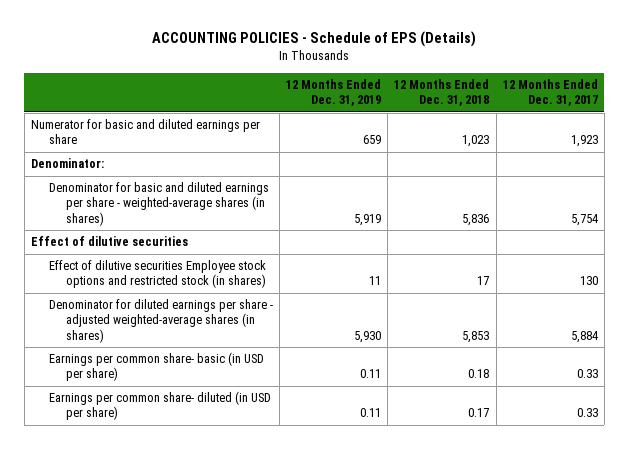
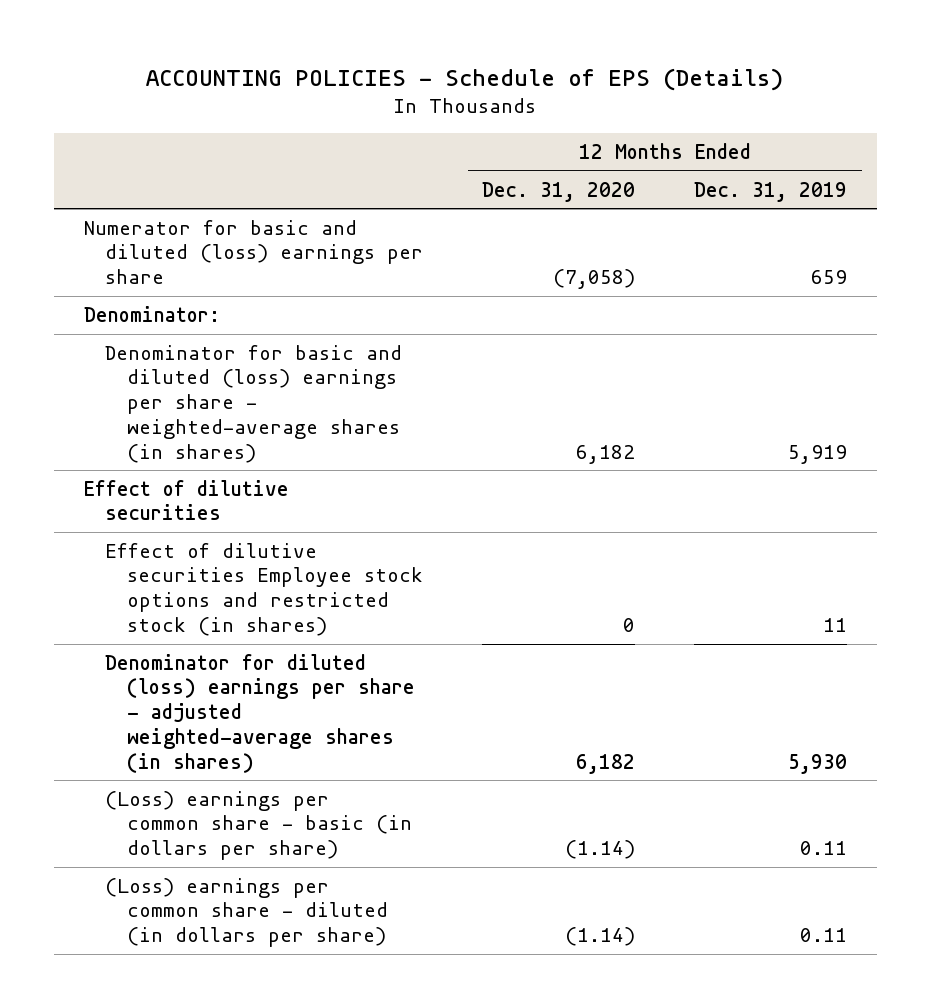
[394,78,490,107] 12 Months Ended Dec. 31, 2018 -> none
[502,78,598,107] 12 Months Ended Dec. 31, 2017 -> none
none -> [482,181,636,202] Dec. 31, 2020
[30,119,260,145] Numerator for basic and diluted earnings per share -> [83,219,424,285] Numerator for basic and diluted (loss) earnings per share
[48,182,269,226] Denominator for basic and diluted earnings per share - weighted-average shares (in shares) -> [105,344,403,463] Denominator for basic and diluted (loss) earnings per share - weighted-average shares (in shares)
[48,299,273,343] Denominator for diluted earnings per share - adjusted weighted-average shares (in shares) -> [105,653,416,773] Denominator for diluted (loss) earnings per share - adjusted weighted-average shares (in shares)
[48,352,264,382] Earnings per common share- basic (in USD per share) -> [105,790,413,861] (Loss) earnings per common share - basic (in dollars per share)
[48,391,271,421] Earnings per common share- diluted (in USD per share) -> [105,877,389,948] (Loss) earnings per common share - diluted (in dollars per share)

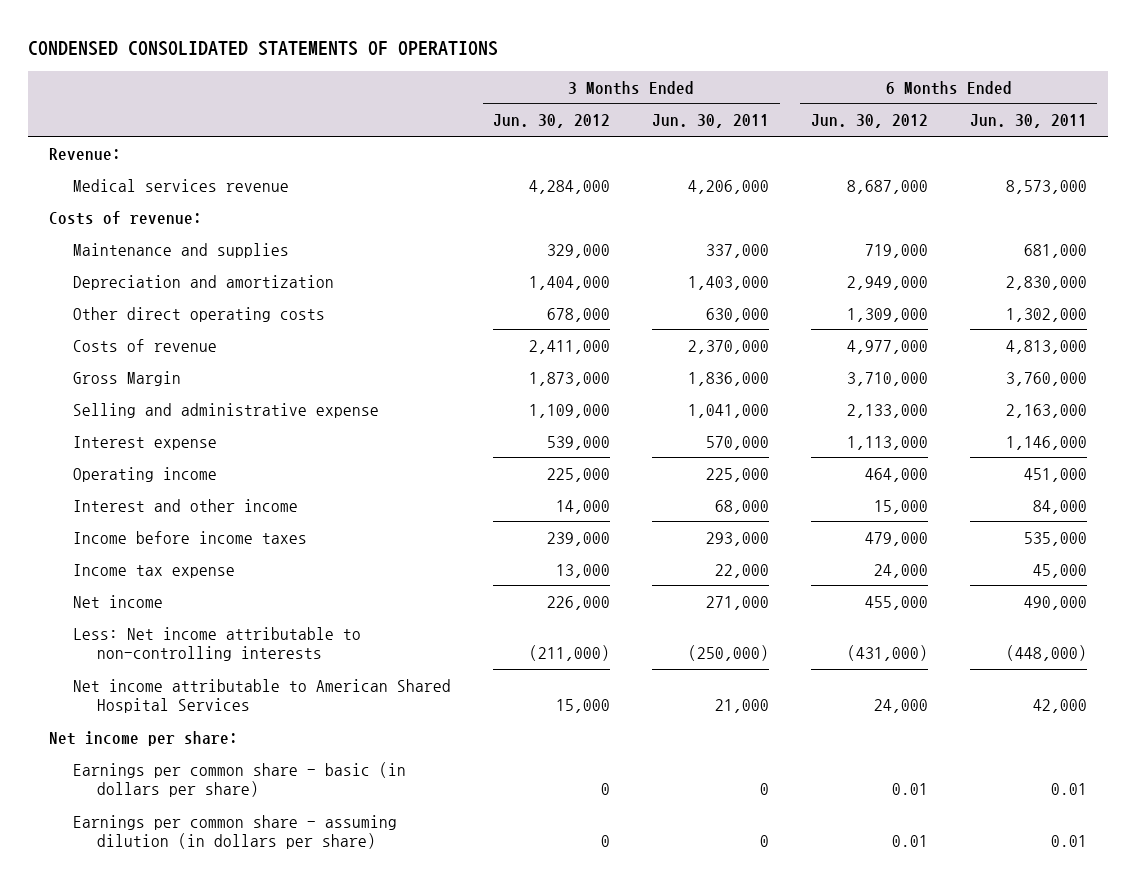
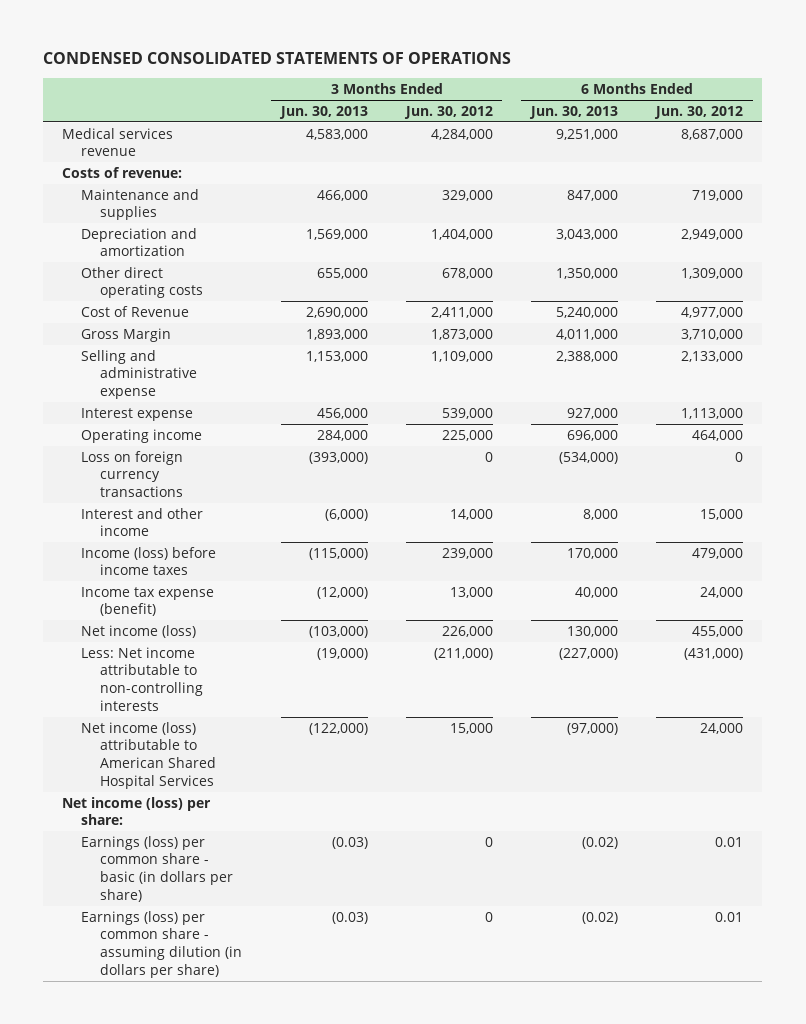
[652,114,770,129] Jun. 30, 2011 -> none
[969,114,1087,129] Jun. 30, 2011 -> none
none -> [278,105,368,119] Jun. 30, 2013
none -> [528,105,618,119] Jun. 30, 2013
[48,147,121,160] Revenue: -> none
[73,338,218,352] Costs of revenue -> [81,305,190,317] Cost of Revenue
none -> [81,450,184,498] Loss on foreign currency transactions
[73,530,308,544] Income before income taxes -> [81,546,217,576] Income (loss) before income taxes
[73,563,236,578] Income tax expense -> [81,586,215,617] Income tax expense (benefit)
[73,594,164,608] Net income -> [81,624,197,638] Net income (loss)
[73,678,452,714] Net income attributable to American Shared Hospital Services -> [81,721,217,789] Net income (loss) attributable to American Shared Hospital Services
[48,730,238,746] Net income per share: -> [62,796,212,826] Net income (loss) per share:
[73,761,407,798] Earnings per common share - basic (in dollars per share) -> [81,835,234,902] Earnings (loss) per common share - basic (in dollars per share)
[73,814,398,850] Earnings per common share - assuming dilution (in dollars per share) -> [81,910,243,978] Earnings (loss) per common share - assuming dilution (in dollars per share)

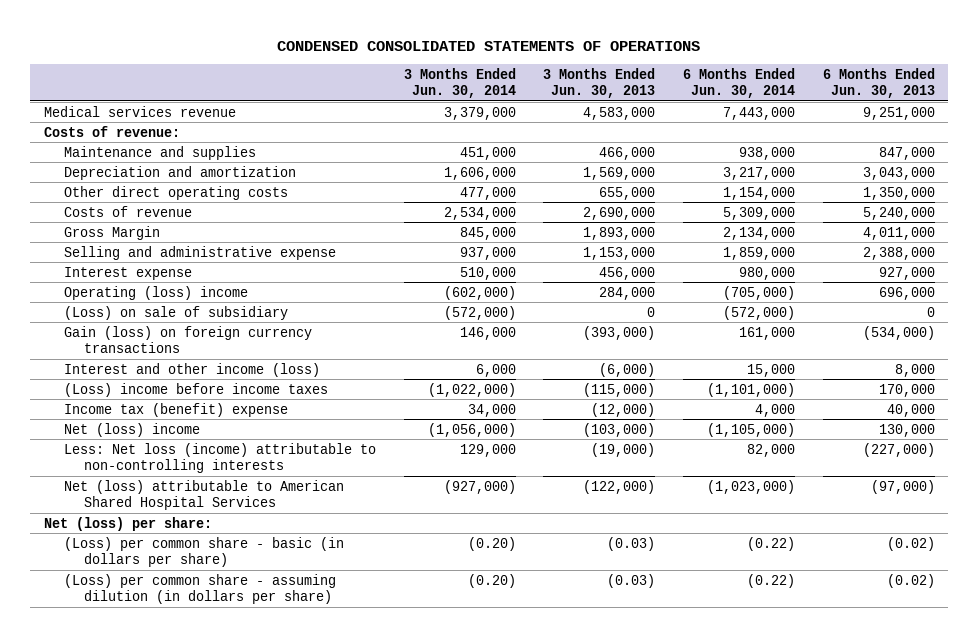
[403,105,493,119] Jun. 30, 2012 -> none
[654,105,744,119] Jun. 30, 2012 -> none
none -> [403,67,516,99] 3 Months Ended Jun. 30, 2014
none -> [682,67,795,99] 6 Months Ended Jun. 30, 2014
[81,305,190,317] Cost of Revenue -> [63,205,192,217] Costs of revenue
[81,428,203,443] Operating income -> [63,285,248,300] Operating (loss) income
none -> [63,305,288,320] (Loss) on sale of subsidiary
[81,450,184,498] Loss on foreign currency transactions -> [63,325,312,353] Gain (loss) on foreign currency transactions
[81,507,204,537] Interest and other income -> [63,362,320,377] Interest and other income (loss)
[81,546,217,576] Income (loss) before income taxes -> [63,382,328,397] (Loss) income before income taxes
[81,586,215,617] Income tax expense (benefit) -> [63,402,288,417] Income tax (benefit) expense
[81,624,197,638] Net income (loss) -> [63,422,200,437] Net (loss) income
[81,646,204,711] Less: Net income attributable to non-controlling interests -> [63,442,376,473] Less: Net loss (income) attributable to non-controlling interests
[81,721,217,789] Net income (loss) attributable to American Shared Hospital Services -> [63,479,344,510] Net (loss) attributable to American Shared Hospital Services
[62,796,212,826] Net income (loss) per share: -> [43,516,212,531] Net (loss) per share:
[81,835,234,902] Earnings (loss) per common share - basic (in dollars per share) -> [63,536,344,567] (Loss) per common share - basic (in dollars per share)
[81,910,243,978] Earnings (loss) per common share - assuming dilution (in dollars per share) -> [63,573,336,604] (Loss) per common share - assuming dilution (in dollars per share)

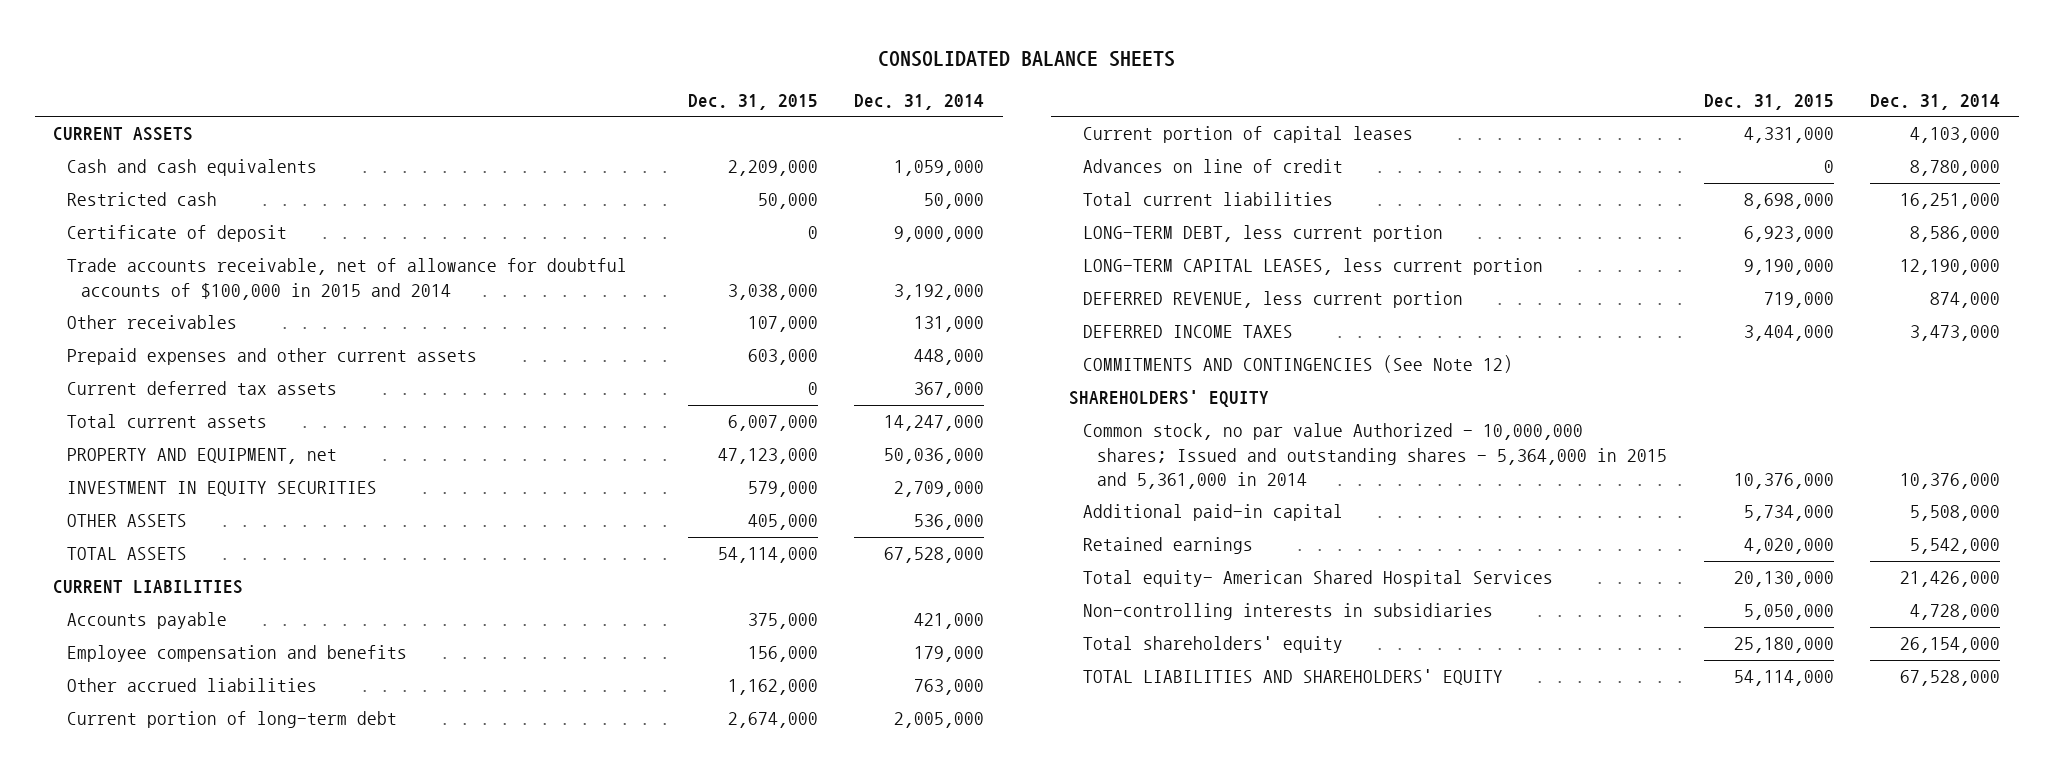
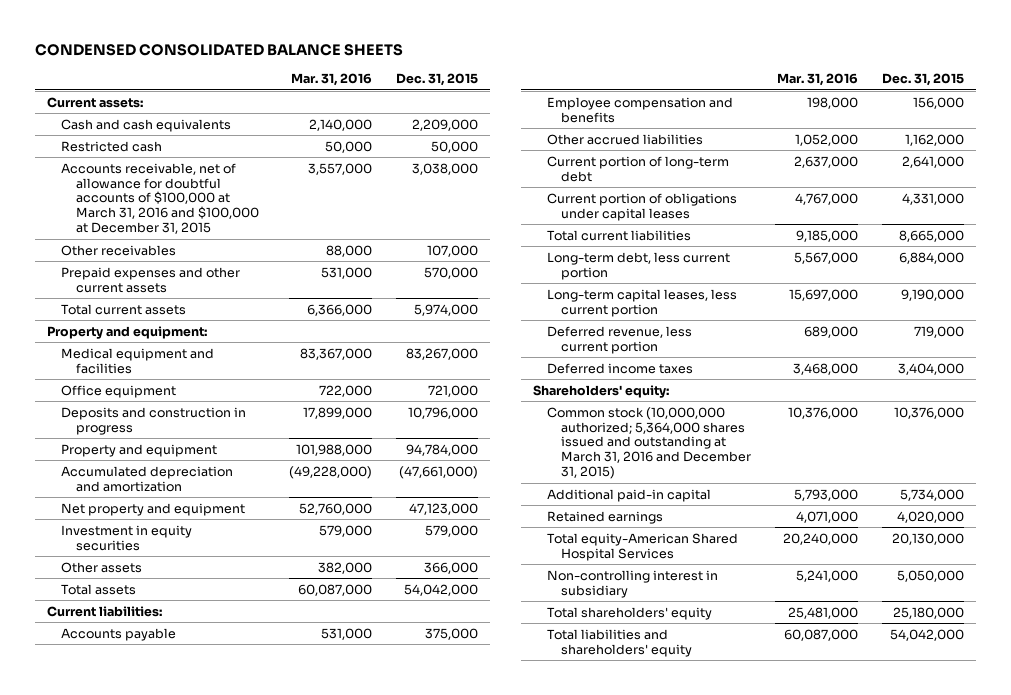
[877,50,1175,67] CONSOLIDATED BALANCE SHEETS -> [35,43,404,56] CONDENSED CONSOLIDATED BALANCE SHEETS
[854,94,985,111] Dec. 31, 2014 -> none
none -> [291,73,373,87] Mar. 31, 2016
[53,127,194,142] CURRENT ASSETS -> [47,96,144,108] Current assets:
[67,225,288,243] Certificate of deposit -> none
[67,258,628,300] Trade accounts receivable, net of allowance for doubtful accounts of $100,000 in 2015 and 2014 -> [61,162,259,234] Accounts receivable, net of allowance for doubtful accounts of $100,000 at March 31, 2016 and $100,000 at December 31, 2015
[67,381,338,396] Current deferred tax assets -> none
[747,349,818,366] 603,000 -> [424,266,479,279] 570,000
[727,415,818,432] 6,007,000 -> [414,303,479,316] 5,974,000
none -> [47,325,208,339] Property and equipment:
none -> [61,347,215,374] Medical equipment and facilities
none -> [61,384,177,398] Office equipment
none -> [61,406,247,435] Deposits and construction in progress
none -> [61,443,218,457] Property and equipment
none -> [61,465,234,492] Accumulated depreciation and amortization
[67,448,338,465] PROPERTY AND EQUIPMENT, net -> [61,502,246,516] Net property and equipment
[67,481,378,497] INVESTMENT IN EQUITY SECURITIES -> [61,524,193,551] Investment in equity securities
[67,514,188,528] OTHER ASSETS -> [61,561,143,573] Other assets
[747,514,818,531] 405,000 -> [424,561,479,574] 366,000
[67,547,188,561] TOTAL ASSETS -> [61,583,137,595] Total assets
[717,547,818,564] 54,114,000 -> [404,583,479,596] 54,042,000
[53,580,244,595] CURRENT LIABILITIES -> [47,605,163,617] Current liabilities:
[1083,159,1344,174] Advances on line of credit -> none
[1083,355,1514,374] COMMITMENTS AND CONTINGENCIES (See Note 12) -> none
[727,712,818,729] 2,674,000 -> [902,155,965,168] 2,641,000
[1083,126,1414,144] Current portion of capital leases -> [547,192,738,221] Current portion of obligations under capital leases
[1743,193,1834,210] 8,698,000 -> [899,229,965,242] 8,665,000
[1083,225,1444,243] LONG-TERM DEBT, less current portion -> [547,251,731,280] Long-term debt, less current portion
[1743,226,1834,243] 6,923,000 -> [899,251,965,264] 6,884,000
[1083,258,1544,276] LONG-TERM CAPITAL LEASES, less current portion -> [547,288,738,317] Long-term capital leases, less current portion
[1083,291,1464,309] DEFERRED REVENUE, less current portion -> [547,325,693,354] Deferred revenue, less current portion
[1083,325,1294,339] DEFERRED INCOME TAXES -> [547,362,694,374] Deferred income taxes
[1069,390,1270,408] SHAREHOLDERS' EQUITY -> [533,384,670,398] Shareholders' equity:
[1083,423,1668,489] Common stock, no par value Authorized - 10,000,000 shares; Issued and outstanding shares - 5,364,000 in 2015 and 5,361,000 in 2014 -> [547,406,752,479] Common stock (10,000,000 authorized; 5,364,000 shares issued and outstanding at March 31, 2016 and December 31, 2015)
[1083,570,1554,588] Total equity- American Shared Hospital Services -> [547,532,739,561] Total equity-American Shared Hospital Services
[1083,603,1494,621] Non-controlling interests in subsidiaries -> [547,569,719,598] Non-controlling interest in subsidiary
[1083,669,1504,686] TOTAL LIABILITIES AND SHAREHOLDERS' EQUITY -> [547,628,693,657] Total liabilities and shareholders' equity
[1733,670,1834,687] 54,114,000 -> [890,628,965,641] 54,042,000

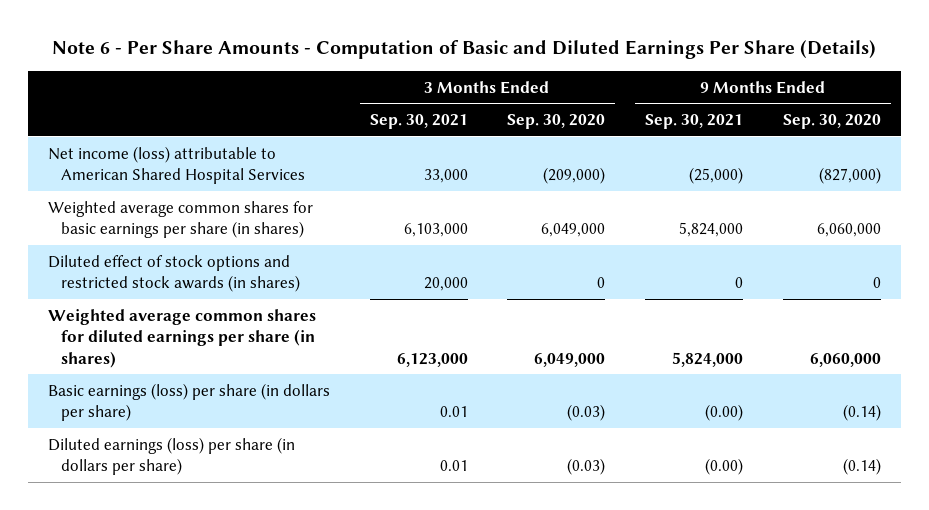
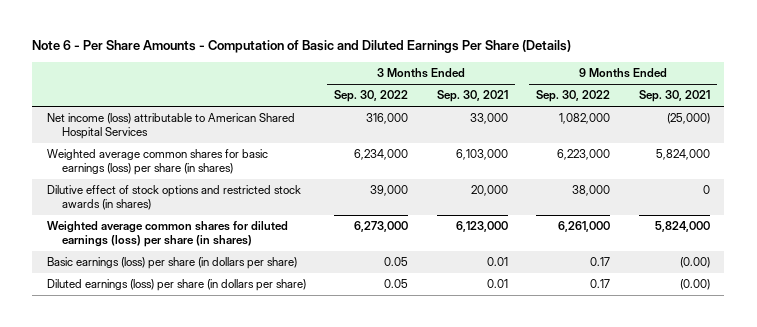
[507,114,606,130] Sep. 30, 2020 -> none
[783,114,882,130] Sep. 30, 2020 -> none
none -> [334,90,409,103] Sep. 30, 2022
none -> [536,90,611,103] Sep. 30, 2022
[47,200,313,239] Weighted average common shares for basic earnings per share (in shares) -> [46,149,268,175] Weighted average common shares for basic earnings (loss) per share (in shares)
[47,254,301,293] Diluted effect of stock options and restricted stock awards (in shares) -> [46,185,301,210] Dilutive effect of stock options and restricted stock awards (in shares)
[47,308,316,368] Weighted average common shares for diluted earnings per share (in shares) -> [46,221,288,247] Weighted average common shares for diluted earnings (loss) per share (in shares)

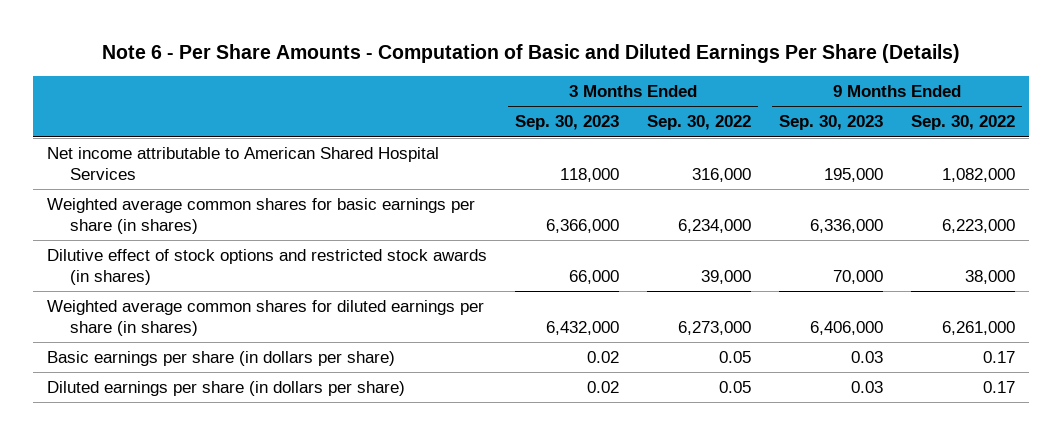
[436,90,508,103] Sep. 30, 2021 -> none
[638,90,710,103] Sep. 30, 2021 -> none
none -> [514,115,619,131] Sep. 30, 2023
none -> [778,115,883,131] Sep. 30, 2023
[46,113,295,139] Net income (loss) attributable to American Shared Hospital Services -> [46,146,439,180] Net income attributable to American Shared Hospital Services
[46,149,268,175] Weighted average common shares for basic earnings (loss) per share (in shares) -> [46,197,475,234] Weighted average common shares for basic earnings per share (in shares)
[46,221,288,247] Weighted average common shares for diluted earnings (loss) per share (in shares) -> [46,299,484,336] Weighted average common shares for diluted earnings per share (in shares)
[46,257,297,270] Basic earnings (loss) per share (in dollars per share) -> [46,350,395,366] Basic earnings per share (in dollars per share)
[46,279,306,292] Diluted earnings (loss) per share (in dollars per share) -> [46,380,405,396] Diluted earnings per share (in dollars per share)

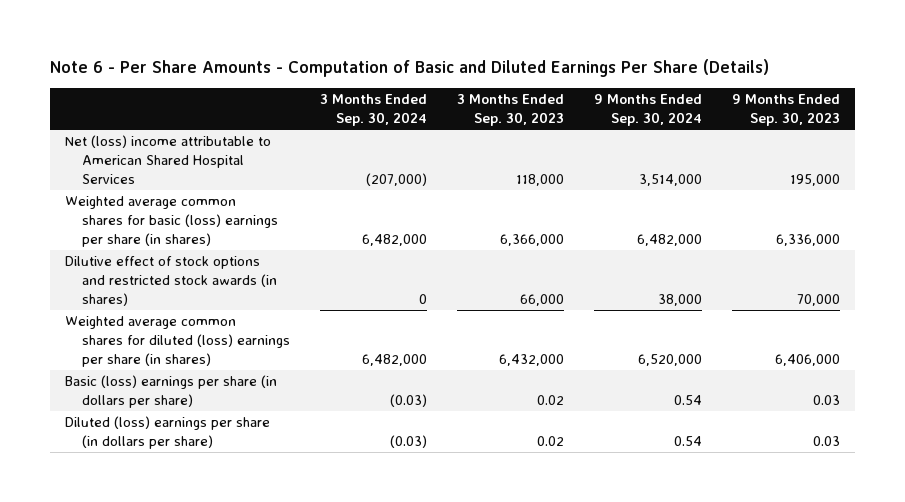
[646,115,751,131] Sep. 30, 2022 -> none
[910,115,1015,131] Sep. 30, 2022 -> none
none -> [320,94,428,126] 3 Months Ended Sep. 30, 2024
none -> [594,94,703,126] 9 Months Ended Sep. 30, 2024
[46,146,439,180] Net income attributable to American Shared Hospital Services -> [65,135,272,184] Net (loss) income attributable to American Shared Hospital Services
[46,197,475,234] Weighted average common shares for basic earnings per share (in shares) -> [65,196,279,247] Weighted average common shares for basic (loss) earnings per share (in shares)
[46,299,484,336] Weighted average common shares for diluted earnings per share (in shares) -> [65,316,291,367] Weighted average common shares for diluted (loss) earnings per share (in shares)
[46,350,395,366] Basic earnings per share (in dollars per share) -> [65,375,278,409] Basic (loss) earnings per share (in dollars per share)
[46,380,405,396] Diluted earnings per share (in dollars per share) -> [65,416,271,450] Diluted (loss) earnings per share (in dollars per share)

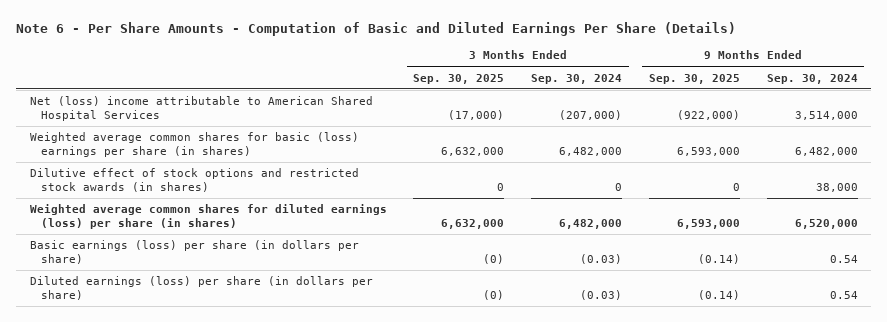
[457,94,565,126] 3 Months Ended Sep. 30, 2023 -> none
[732,94,841,126] 9 Months Ended Sep. 30, 2023 -> none
none -> [413,73,505,84] Sep. 30, 2025
none -> [648,73,740,84] Sep. 30, 2025
[65,316,291,367] Weighted average common shares for diluted (loss) earnings per share (in shares) -> [29,204,387,230] Weighted average common shares for diluted earnings (loss) per share (in shares)
[65,375,278,409] Basic (loss) earnings per share (in dollars per share) -> [29,240,359,265] Basic earnings (loss) per share (in dollars per share)
[65,416,271,450] Diluted (loss) earnings per share (in dollars per share) -> [29,276,373,301] Diluted earnings (loss) per share (in dollars per share)

